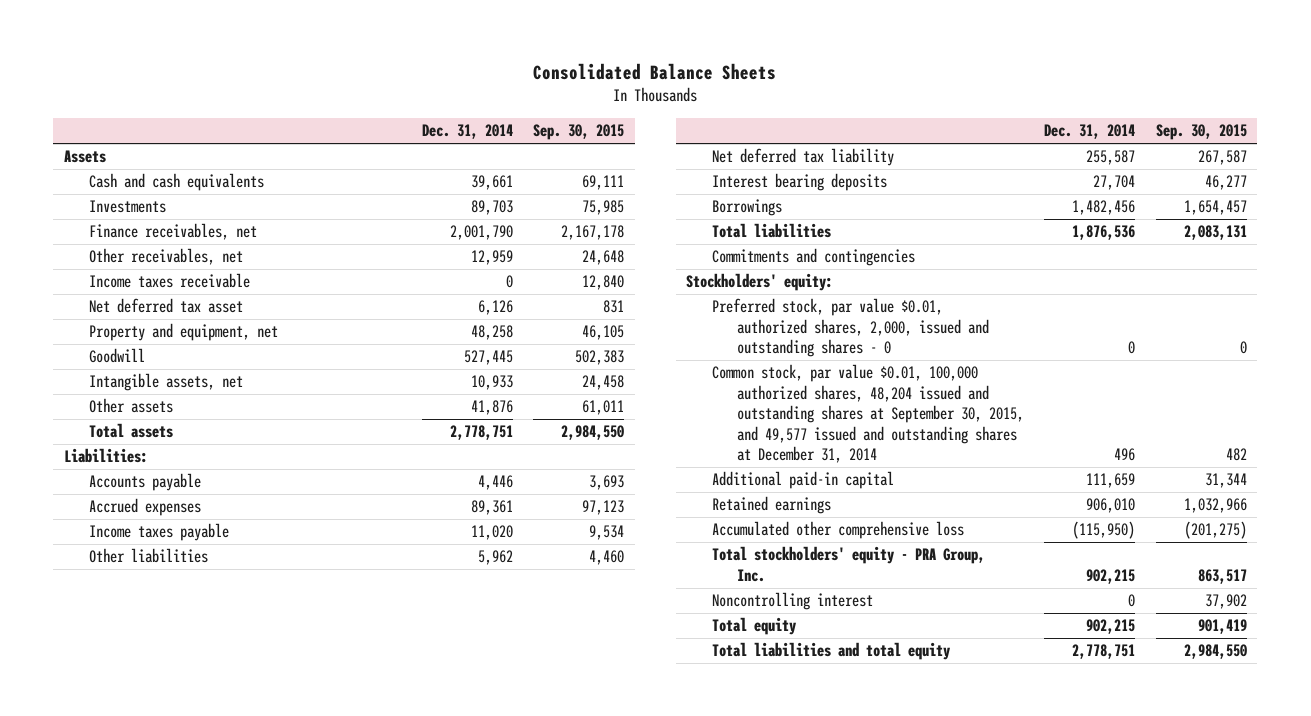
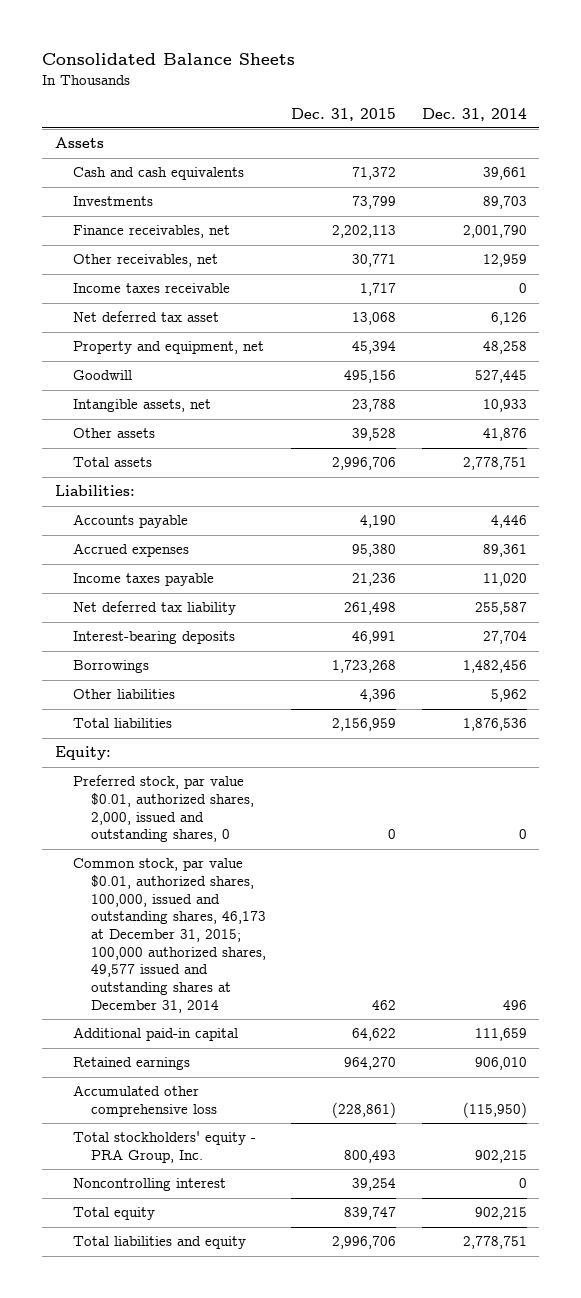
[533,124,625,141] Sep. 30, 2015 -> none
none -> [291,107,397,121] Dec. 31, 2015
[711,173,887,192] Interest bearing deposits -> [72,631,235,645] Interest-bearing deposits
[88,548,208,564] Other liabilities -> [72,689,175,700] Other liabilities
[711,248,915,267] Commitments and contingencies -> none
[686,273,834,292] Stockholders' equity: -> [54,746,111,761] Equity:
[711,298,989,358] Preferred stock, par value $0.01, authorized shares, 2,000, issued and outstanding shares - 0 -> [72,775,254,843] Preferred stock, par value $0.01, authorized shares, 2,000, issued and outstanding shares, 0
[711,364,1024,464] Common stock, par value $0.01, 100,000 authorized shares, 48,204 issued and outstanding shares at September 30, 2015, and 49,577 issued and outstanding shares at December 31, 2014 -> [72,858,266,1013] Common stock, par value $0.01, authorized shares, 100,000, issued and outstanding shares, 46,173 at December 31, 2015; 100,000 authorized shares, 49,577 issued and outstanding shares at December 31, 2014
[711,642,950,661] Total liabilities and total equity -> [72,1236,246,1250] Total liabilities and equity

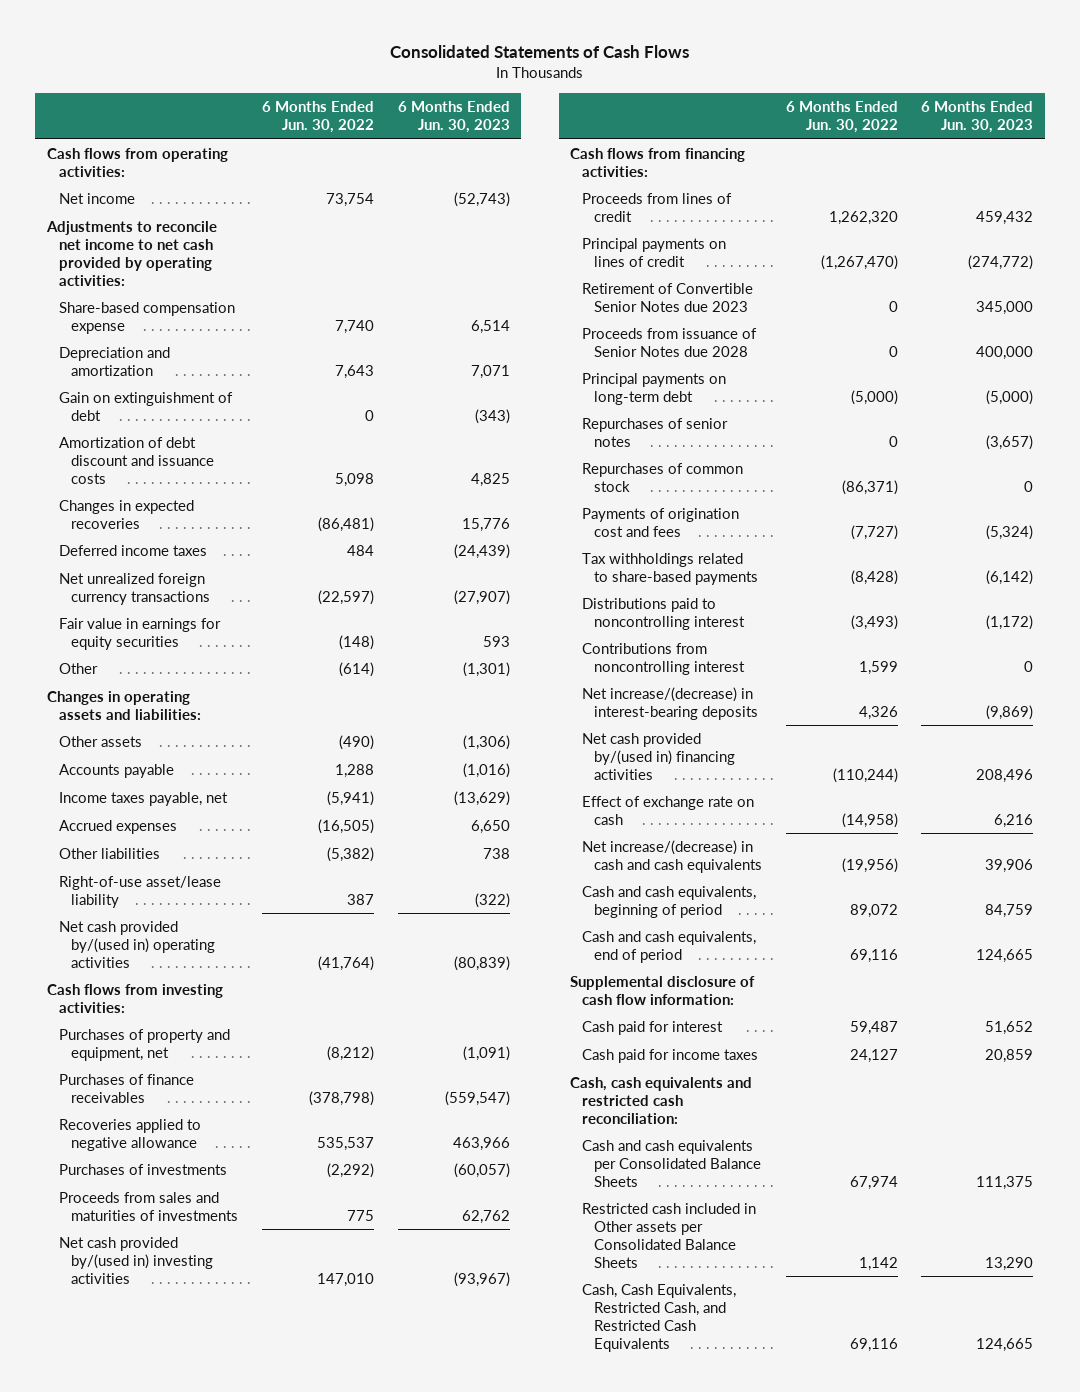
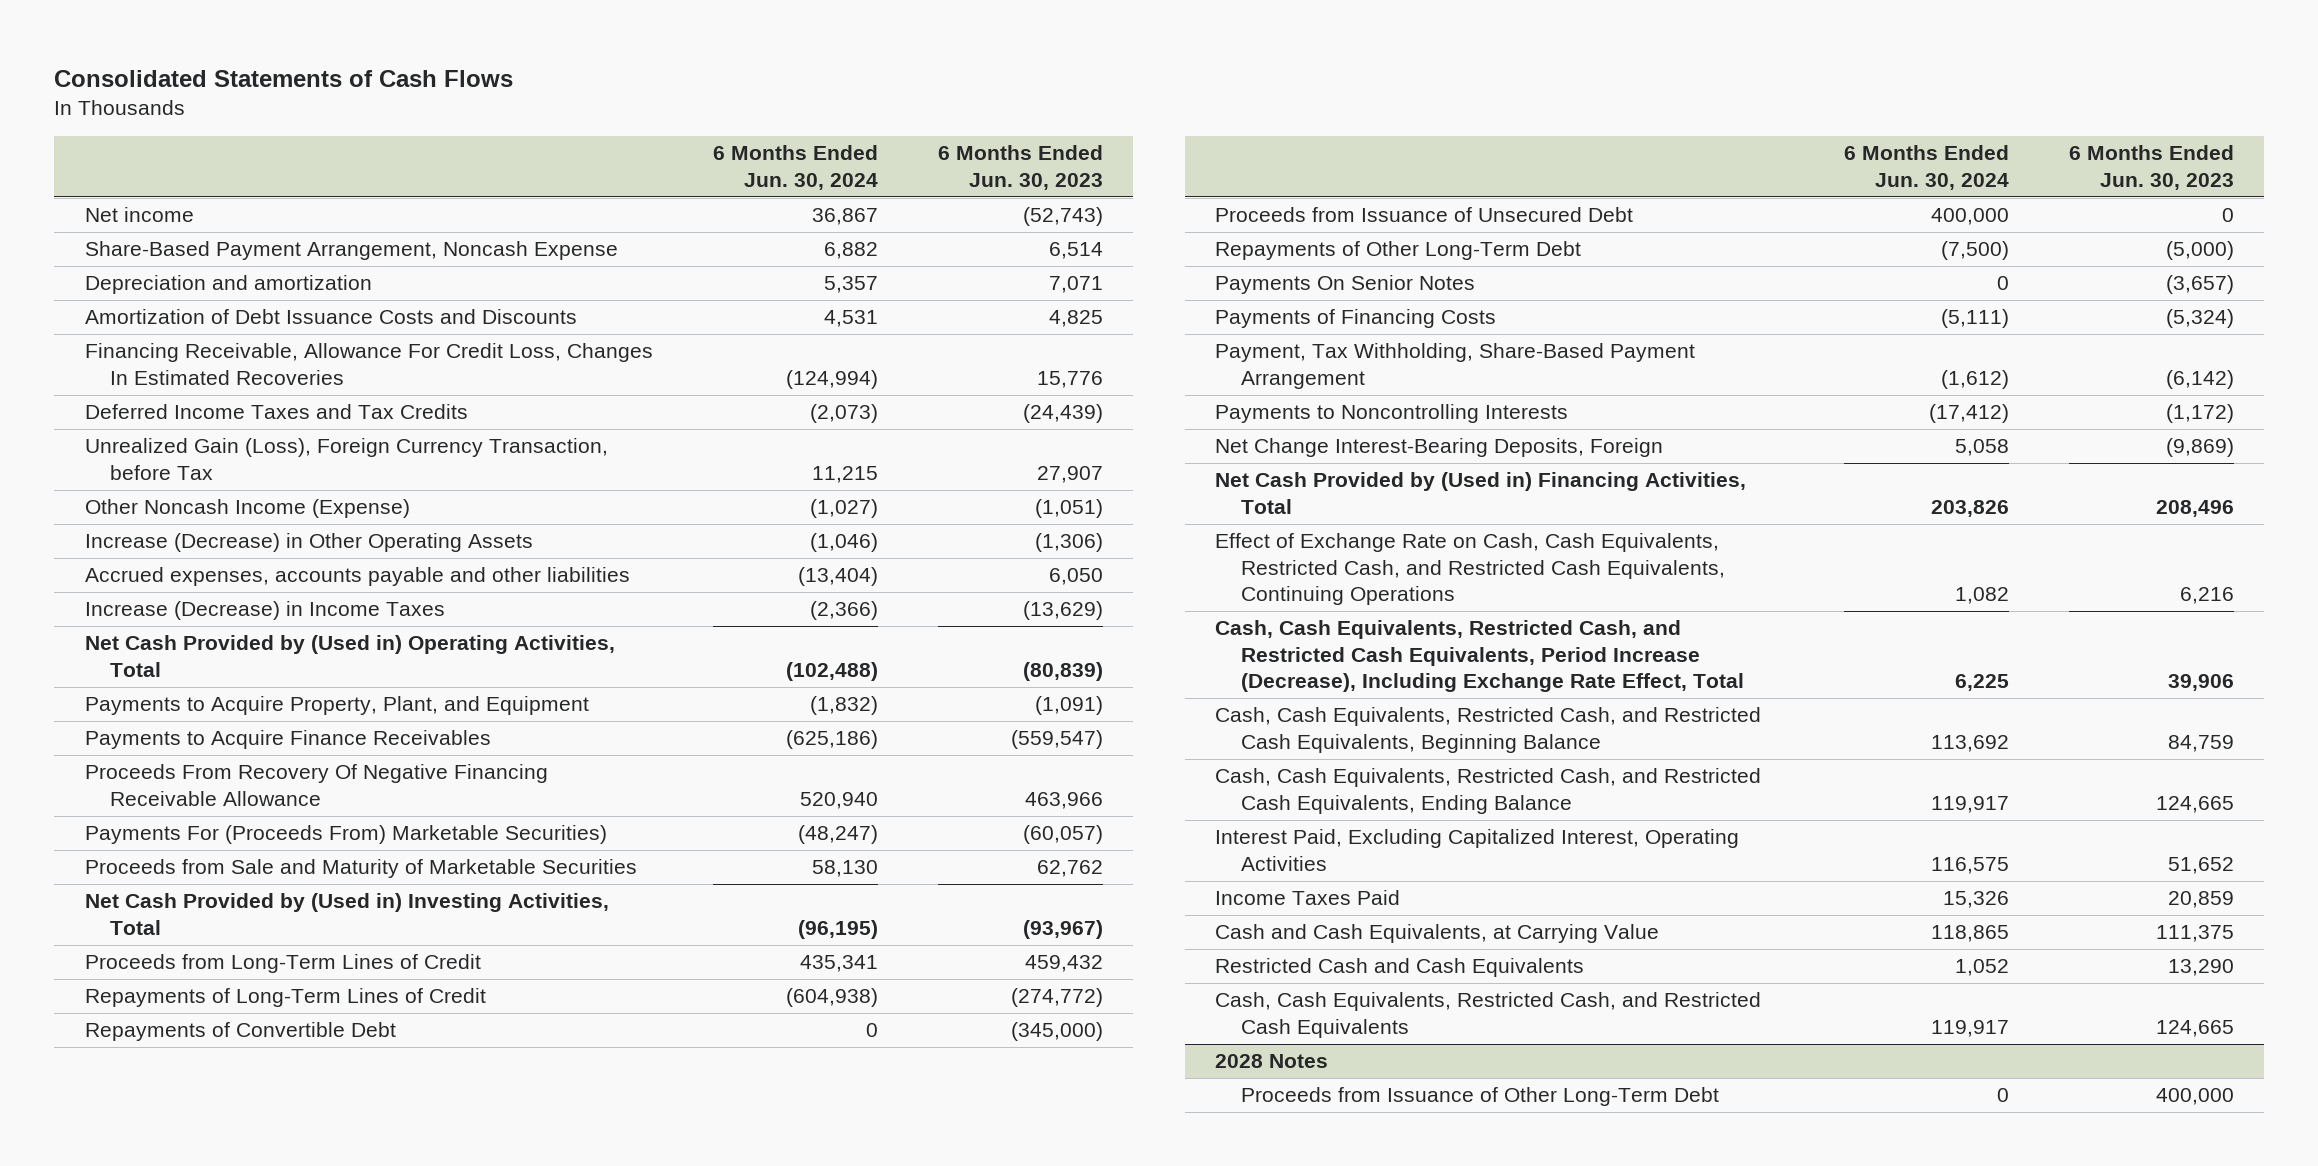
[262,101,375,134] 6 Months Ended Jun. 30, 2022 -> none
none -> [712,145,878,190] 6 Months Ended Jun. 30, 2024
[46,148,228,178] Cash flows from operating activities: -> none
[45,221,217,286] Adjustments to reconcile net income to net cash provided by operating activities: -> none
[58,302,235,335] Share-based compensation expense -> [84,241,618,261] Share-Based Payment Arrangement, Noncash Expense
[58,392,233,422] Gain on extinguishment of debt -> none
[58,573,210,606] Net unrealized foreign currency transactions -> none
[58,618,221,651] Fair value in earnings for equity securities -> none
[46,691,201,721] Changes in operating assets and liabilities: -> none
[58,764,174,779] Accounts payable -> none
[58,820,177,835] Accrued expenses -> none
[58,848,160,860] Other liabilities -> none
[58,876,221,909] Right-of-use asset/lease liability -> none
[46,984,223,1014] Cash flows from investing activities: -> none
[570,148,746,178] Cash flows from financing activities: -> none
[582,328,758,358] Proceeds from issuance of Senior Notes due 2028 -> none
[582,463,744,493] Repurchases of common stock -> none
[582,643,746,676] Contributions from noncontrolling interest -> none
[570,976,756,1006] Supplemental disclosure of cash flow information: -> none
[570,1077,753,1124] Cash, cash equivalents and restricted cash reconciliation: -> none
[58,437,214,484] Amortization of debt discount and issuance costs -> [84,309,577,325] Amortization of Debt Issuance Costs and Discounts
[58,500,194,530] Changes in expected recoveries -> [84,343,653,385] Financing Receivable, Allowance For Credit Loss, Changes In Estimated Recoveries
[58,545,207,557] Deferred income taxes -> [84,404,468,420] Deferred Income Taxes and Tax Credits
none -> [84,438,608,480] Unrealized Gain (Loss), Foreign Currency Transaction, before Tax
[58,663,98,675] Other -> [84,499,410,519] Other Noncash Income (Expense)
[462,662,510,678] (1,301) -> [1035,499,1104,519] (1,051)
[58,736,142,748] Other assets -> [84,533,533,553] Increase (Decrease) in Other Operating Assets
none -> [84,567,630,587] Accrued expenses, accounts payable and other liabilities
[58,792,228,807] Income taxes payable, net -> [84,601,445,621] Increase (Decrease) in Income Taxes
[58,921,215,968] Net cash provided by/(used in) operating activities -> [84,635,615,677] Net Cash Provided by (Used in) Operating Activities, Total
[58,1029,230,1062] Purchases of property and equipment, net -> [84,696,589,716] Payments to Acquire Property, Plant, and Equipment
[58,1074,194,1104] Purchases of finance receivables -> [84,730,491,750] Payments to Acquire Finance Receivables
[58,1119,201,1152] Recoveries applied to negative allowance -> [84,764,548,806] Proceeds From Recovery Of Negative Financing Receivable Allowance
[58,1164,227,1176] Purchases of investments -> [84,825,607,845] Payments For (Proceeds From) Marketable Securities)
[58,1192,238,1222] Proceeds from sales and maturities of investments -> [84,859,637,879] Proceeds from Sale and Maturity of Marketable Securities
[58,1237,213,1284] Net cash provided by/(used in) investing activities -> [84,893,609,935] Net Cash Provided by (Used in) Investing Activities, Total
[582,193,733,223] Proceeds from lines of credit -> [84,954,481,974] Proceeds from Long-Term Lines of Credit
[582,238,727,268] Principal payments on lines of credit -> [84,988,486,1008] Repayments of Long-Term Lines of Credit
[582,283,754,313] Retirement of Convertible Senior Notes due 2023 -> [84,1022,396,1042] Repayments of Convertible Debt
[976,301,1034,316] 345,000 -> [1011,1022,1104,1042] (345,000)
none -> [1215,207,1634,223] Proceeds from Issuance of Unsecured Debt
[582,373,727,406] Principal payments on long-term debt -> [1215,241,1582,261] Repayments of Other Long-Term Debt
[582,418,729,448] Repurchases of senior notes -> [1215,275,1476,295] Payments On Senior Notes
[582,508,740,538] Payments of origination cost and fees -> [1215,309,1497,329] Payments of Financing Costs
[582,553,759,586] Tax withholdings related to share-based payments -> [1215,343,1696,389] Payment, Tax Withholding, Share-Based Payment Arrangement
[582,598,746,631] Distributions paid to noncontrolling interest -> [1215,404,1569,424] Payments to Noncontrolling Interests
[582,687,759,721] Net increase/(decrease) in interest-bearing deposits -> [1215,438,1664,458] Net Change Interest-Bearing Deposits, Foreign
[582,733,736,780] Net cash provided by/(used in) financing activities -> [1215,472,1747,514] Net Cash Provided by (Used in) Financing Activities, Total
[582,796,755,826] Effect of exchange rate on cash -> [1215,533,1726,606] Effect of Exchange Rate on Cash, Cash Equivalents, Restricted Cash, and Restricted Cash Equivalents, Continuing Operations
[582,840,763,874] Net increase/(decrease) in cash and cash equivalents -> [1215,620,1745,693] Cash, Cash Equivalents, Restricted Cash, and Restricted Cash Equivalents, Period Increase (Decrease), Including Exchange Rate Effect, Total
[582,886,757,919] Cash and cash equivalents, beginning of period -> [1215,707,1762,753] Cash, Cash Equivalents, Restricted Cash, and Restricted Cash Equivalents, Beginning Balance
[582,931,757,964] Cash and cash equivalents, end of period -> [1215,768,1762,814] Cash, Cash Equivalents, Restricted Cash, and Restricted Cash Equivalents, Ending Balance
[582,1021,724,1036] Cash paid for interest -> [1215,829,1740,871] Interest Paid, Excluding Capitalized Interest, Operating Activities
[582,1049,759,1064] Cash paid for income taxes -> [1215,890,1401,906] Income Taxes Paid
[582,1140,762,1187] Cash and cash equivalents per Consolidated Balance Sheets -> [1215,924,1660,944] Cash and Cash Equivalents, at Carrying Value
[582,1203,757,1268] Restricted cash included in Other assets per Consolidated Balance Sheets -> [1215,958,1585,978] Restricted Cash and Cash Equivalents
none -> [1215,1054,1329,1069] 2028 Notes
none -> [1241,1087,1720,1107] Proceeds from Issuance of Other Long-Term Debt

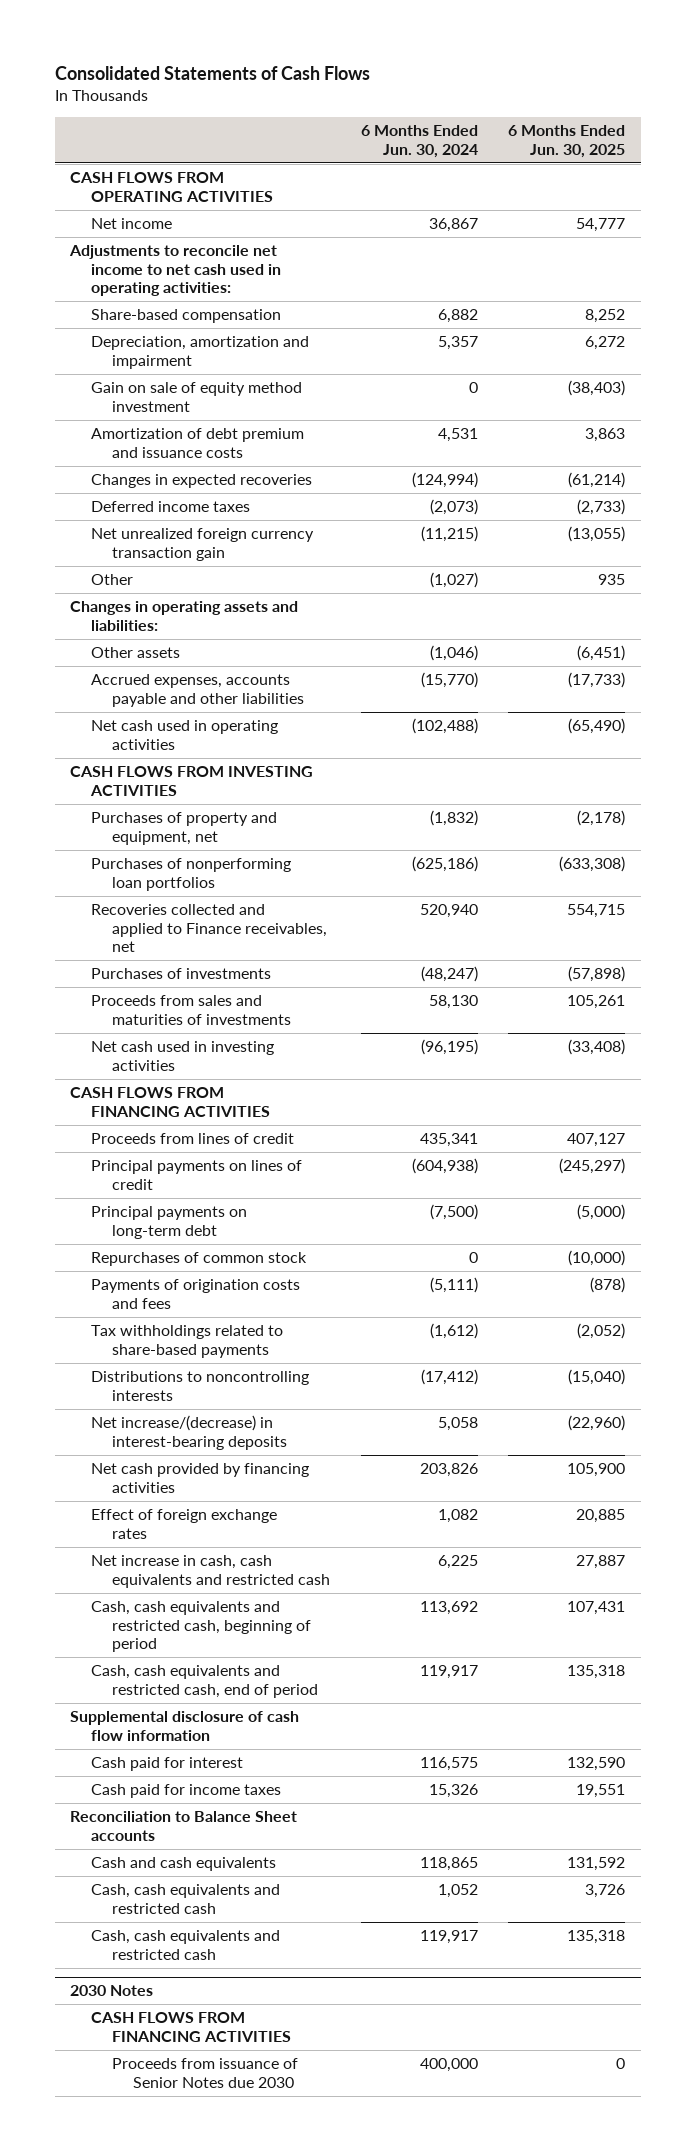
[938,145,1104,190] 6 Months Ended Jun. 30, 2023 -> none
none -> [508,125,626,158] 6 Months Ended Jun. 30, 2025
none -> [70,172,274,202] CASH FLOWS FROM OPERATING ACTIVITIES
[84,601,445,621] Increase (Decrease) in Income Taxes -> none
[84,1022,396,1042] Repayments of Convertible Debt -> none
[1215,207,1634,223] Proceeds from Issuance of Unsecured Debt -> none
[1215,275,1476,295] Payments On Senior Notes -> none
[1215,1054,1329,1069] 2028 Notes -> none
none -> [69,245,282,296] Adjustments to reconcile net income to net cash used in operating activities:
[84,241,618,261] Share-Based Payment Arrangement, Noncash Expense -> [91,309,282,324] Share-based compensation
[84,275,372,295] Depreciation and amortization -> [91,336,310,369] Depreciation, amortization and impairment
none -> [91,382,303,412] Gain on sale of equity method investment
[84,309,577,325] Amortization of Debt Issuance Costs and Discounts -> [91,428,305,458] Amortization of debt premium and issuance costs
[84,343,653,385] Financing Receivable, Allowance For Credit Loss, Changes In Estimated Recoveries -> [91,474,313,489] Changes in expected recoveries
[84,404,468,420] Deferred Income Taxes and Tax Credits -> [91,501,251,513] Deferred income taxes
[84,438,608,480] Unrealized Gain (Loss), Foreign Currency Transaction, before Tax -> [91,528,315,561] Net unrealized foreign currency transaction gain
[811,465,878,483] 11,215 -> [420,526,478,543] (11,215)
[84,499,410,519] Other Noncash Income (Expense) -> [91,574,134,586] Other
none -> [70,601,299,631] Changes in operating assets and liabilities:
[84,533,533,553] Increase (Decrease) in Other Operating Assets -> [91,647,181,659] Other assets
[797,567,878,587] (13,404) -> [420,672,478,689] (15,770)
[84,635,615,677] Net Cash Provided by (Used in) Operating Activities, Total -> [91,720,279,750] Net cash used in operating activities
none -> [70,766,314,796] CASH FLOWS FROM INVESTING ACTIVITIES
[84,696,589,716] Payments to Acquire Property, Plant, and Equipment -> [91,812,278,845] Purchases of property and equipment, net
[84,730,491,750] Payments to Acquire Finance Receivables -> [91,858,292,891] Purchases of nonperforming loan portfolios
[84,764,548,806] Proceeds From Recovery Of Negative Financing Receivable Allowance -> [91,904,327,952] Recoveries collected and applied to Finance receivables, net
[84,825,607,845] Payments For (Proceeds From) Marketable Securities) -> [91,968,272,980] Purchases of investments
[84,859,637,879] Proceeds from Sale and Maturity of Marketable Securities -> [91,995,291,1025] Proceeds from sales and maturities of investments
[84,893,609,935] Net Cash Provided by (Used in) Investing Activities, Total -> [91,1041,275,1071] Net cash used in investing activities
none -> [70,1087,271,1117] CASH FLOWS FROM FINANCING ACTIVITIES
[84,954,481,974] Proceeds from Long-Term Lines of Credit -> [91,1133,295,1145] Proceeds from lines of credit
[84,988,486,1008] Repayments of Long-Term Lines of Credit -> [91,1160,303,1190] Principal payments on lines of credit
[1215,241,1582,261] Repayments of Other Long-Term Debt -> [91,1206,248,1239] Principal payments on long-term debt
none -> [91,1252,308,1267] Repurchases of common stock
[1215,309,1497,329] Payments of Financing Costs -> [91,1279,301,1309] Payments of origination costs and fees
[1215,343,1696,389] Payment, Tax Withholding, Share-Based Payment Arrangement -> [91,1325,284,1358] Tax withholdings related to share-based payments
[1215,404,1569,424] Payments to Noncontrolling Interests -> [91,1371,310,1401] Distributions to noncontrolling interests
[1215,438,1664,458] Net Change Interest-Bearing Deposits, Foreign -> [91,1415,287,1450] Net increase/(decrease) in interest-bearing deposits
[1215,472,1747,514] Net Cash Provided by (Used in) Financing Activities, Total -> [91,1463,310,1493] Net cash provided by financing activities
[1215,533,1726,606] Effect of Exchange Rate on Cash, Cash Equivalents, Restricted Cash, and Restricted Cash Equivalents, Continuing Operations -> [91,1509,278,1539] Effect of foreign exchange rates
[1215,620,1745,693] Cash, Cash Equivalents, Restricted Cash, and Restricted Cash Equivalents, Period Increase (Decrease), Including Exchange Rate Effect, Total -> [91,1555,330,1588] Net increase in cash, cash equivalents and restricted cash
[1215,707,1762,753] Cash, Cash Equivalents, Restricted Cash, and Restricted Cash Equivalents, Beginning Balance -> [91,1601,311,1652] Cash, cash equivalents and restricted cash, beginning of period
[1215,768,1762,814] Cash, Cash Equivalents, Restricted Cash, and Restricted Cash Equivalents, Ending Balance -> [91,1665,318,1698] Cash, cash equivalents and restricted cash, end of period
none -> [70,1711,300,1741] Supplemental disclosure of cash flow information
[1215,829,1740,871] Interest Paid, Excluding Capitalized Interest, Operating Activities -> [91,1757,244,1772] Cash paid for interest
[1215,890,1401,906] Income Taxes Paid -> [91,1784,282,1799] Cash paid for income taxes
none -> [70,1811,298,1841] Reconciliation to Balance Sheet accounts
[1215,924,1660,944] Cash and Cash Equivalents, at Carrying Value -> [91,1857,277,1872] Cash and cash equivalents
[1215,958,1585,978] Restricted Cash and Cash Equivalents -> [91,1884,281,1914] Cash, cash equivalents and restricted cash
[1215,992,1762,1038] Cash, Cash Equivalents, Restricted Cash, and Restricted Cash Equivalents -> [91,1930,281,1960] Cash, cash equivalents and restricted cash
none -> [70,1985,154,1997] 2030 Notes
none -> [91,2012,291,2042] CASH FLOWS FROM FINANCING ACTIVITIES
[1241,1087,1720,1107] Proceeds from Issuance of Other Long-Term Debt -> [111,2058,298,2088] Proceeds from issuance of Senior Notes due 2030
[1996,1088,2009,1103] 0 -> [419,2058,478,2073] 400,000

